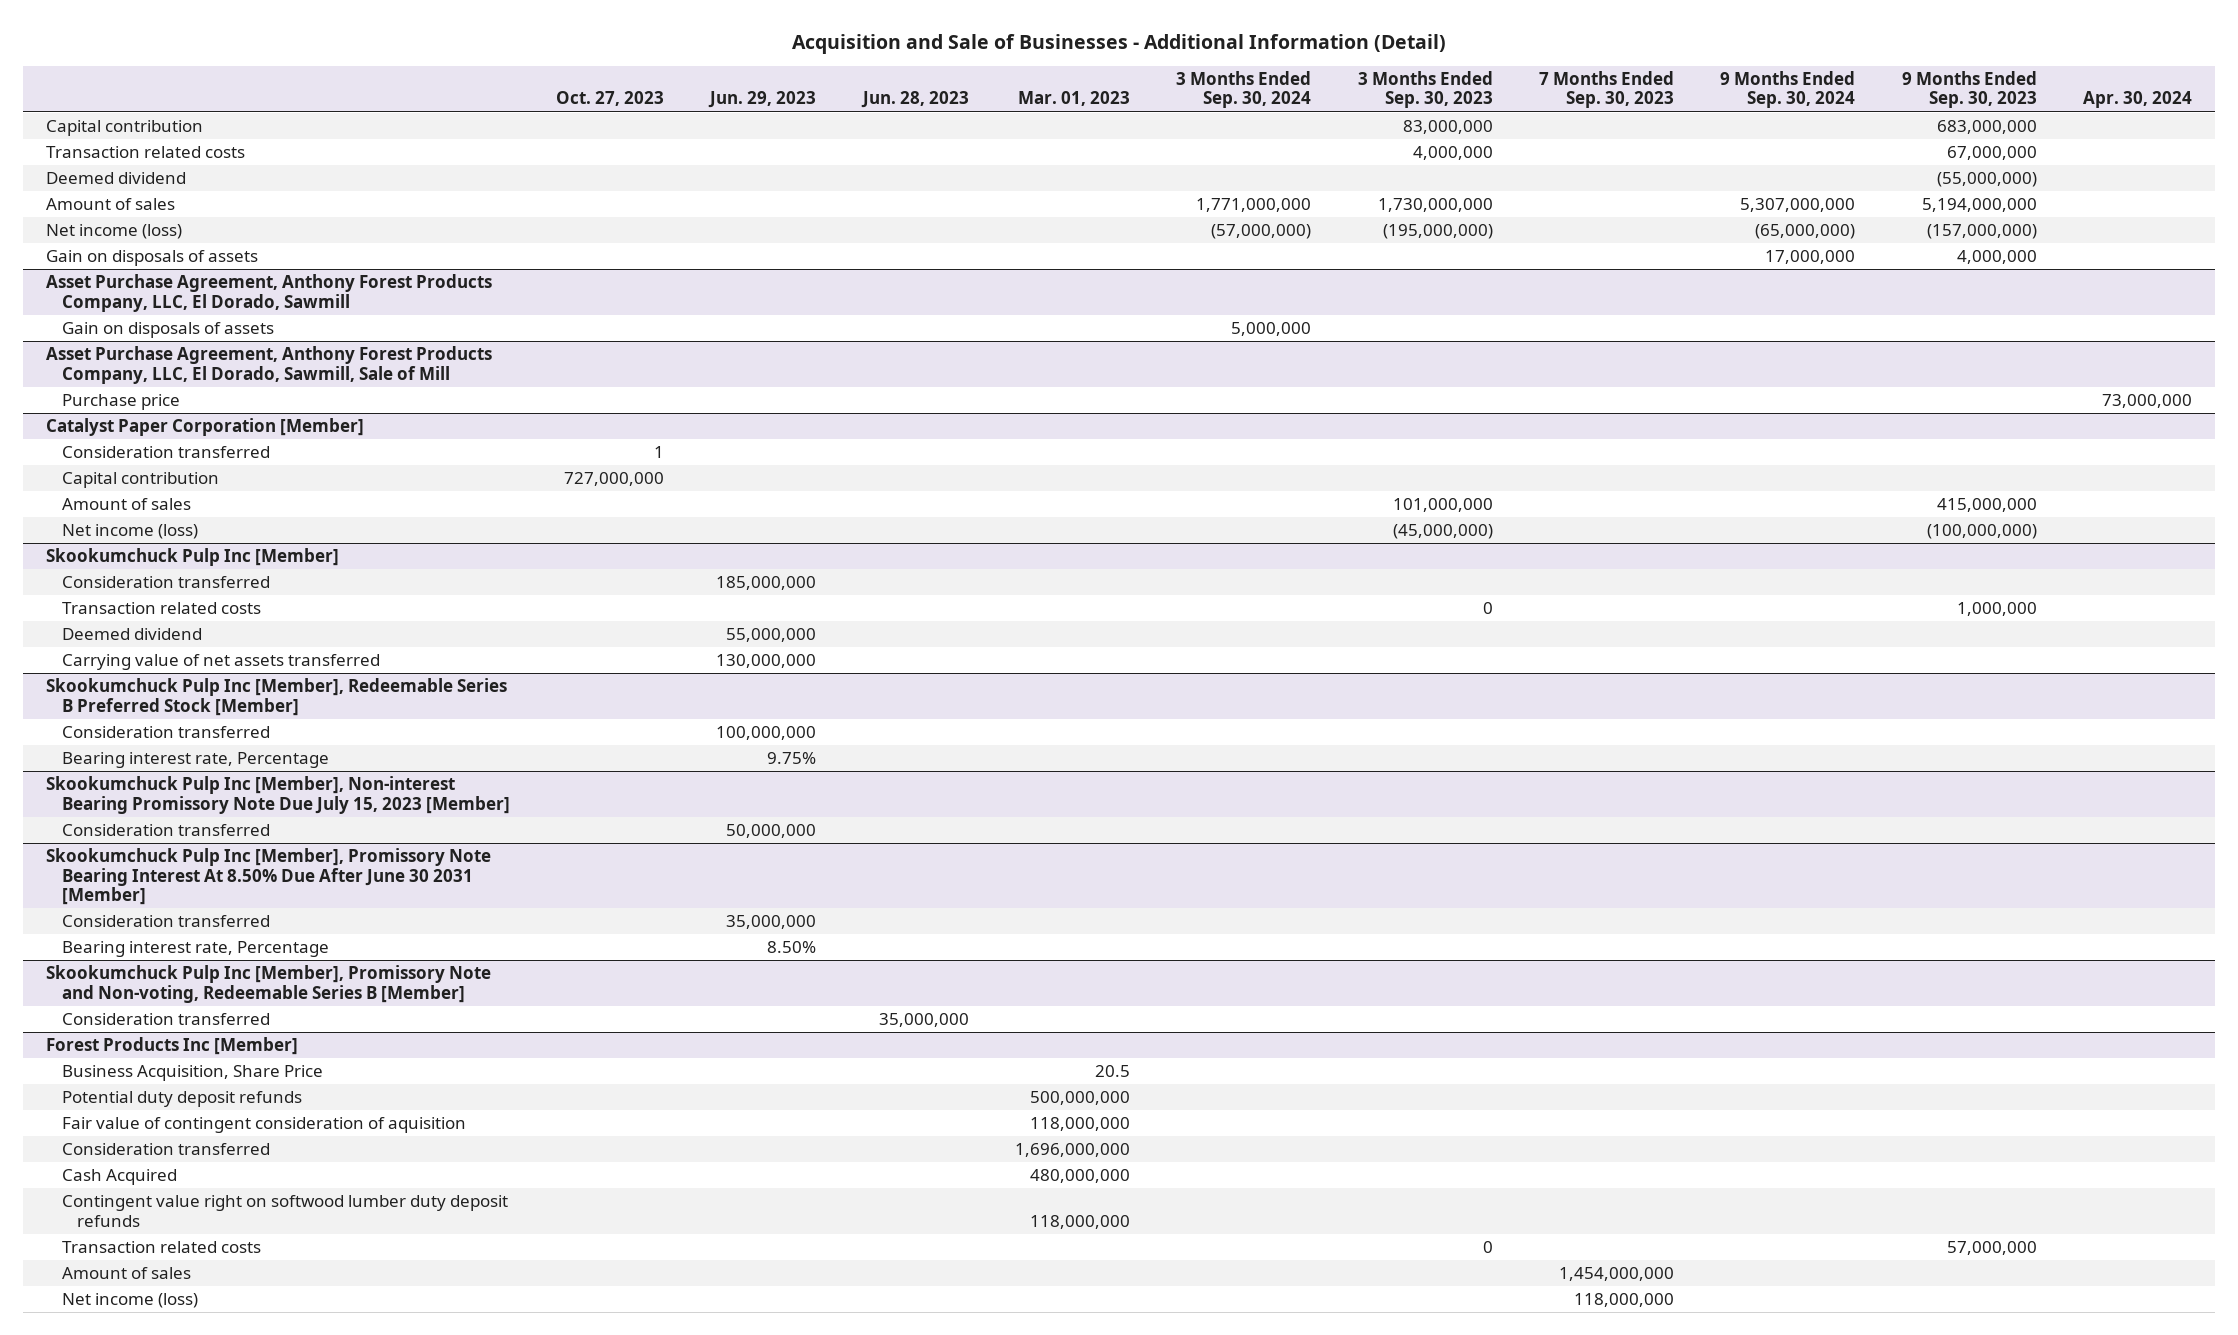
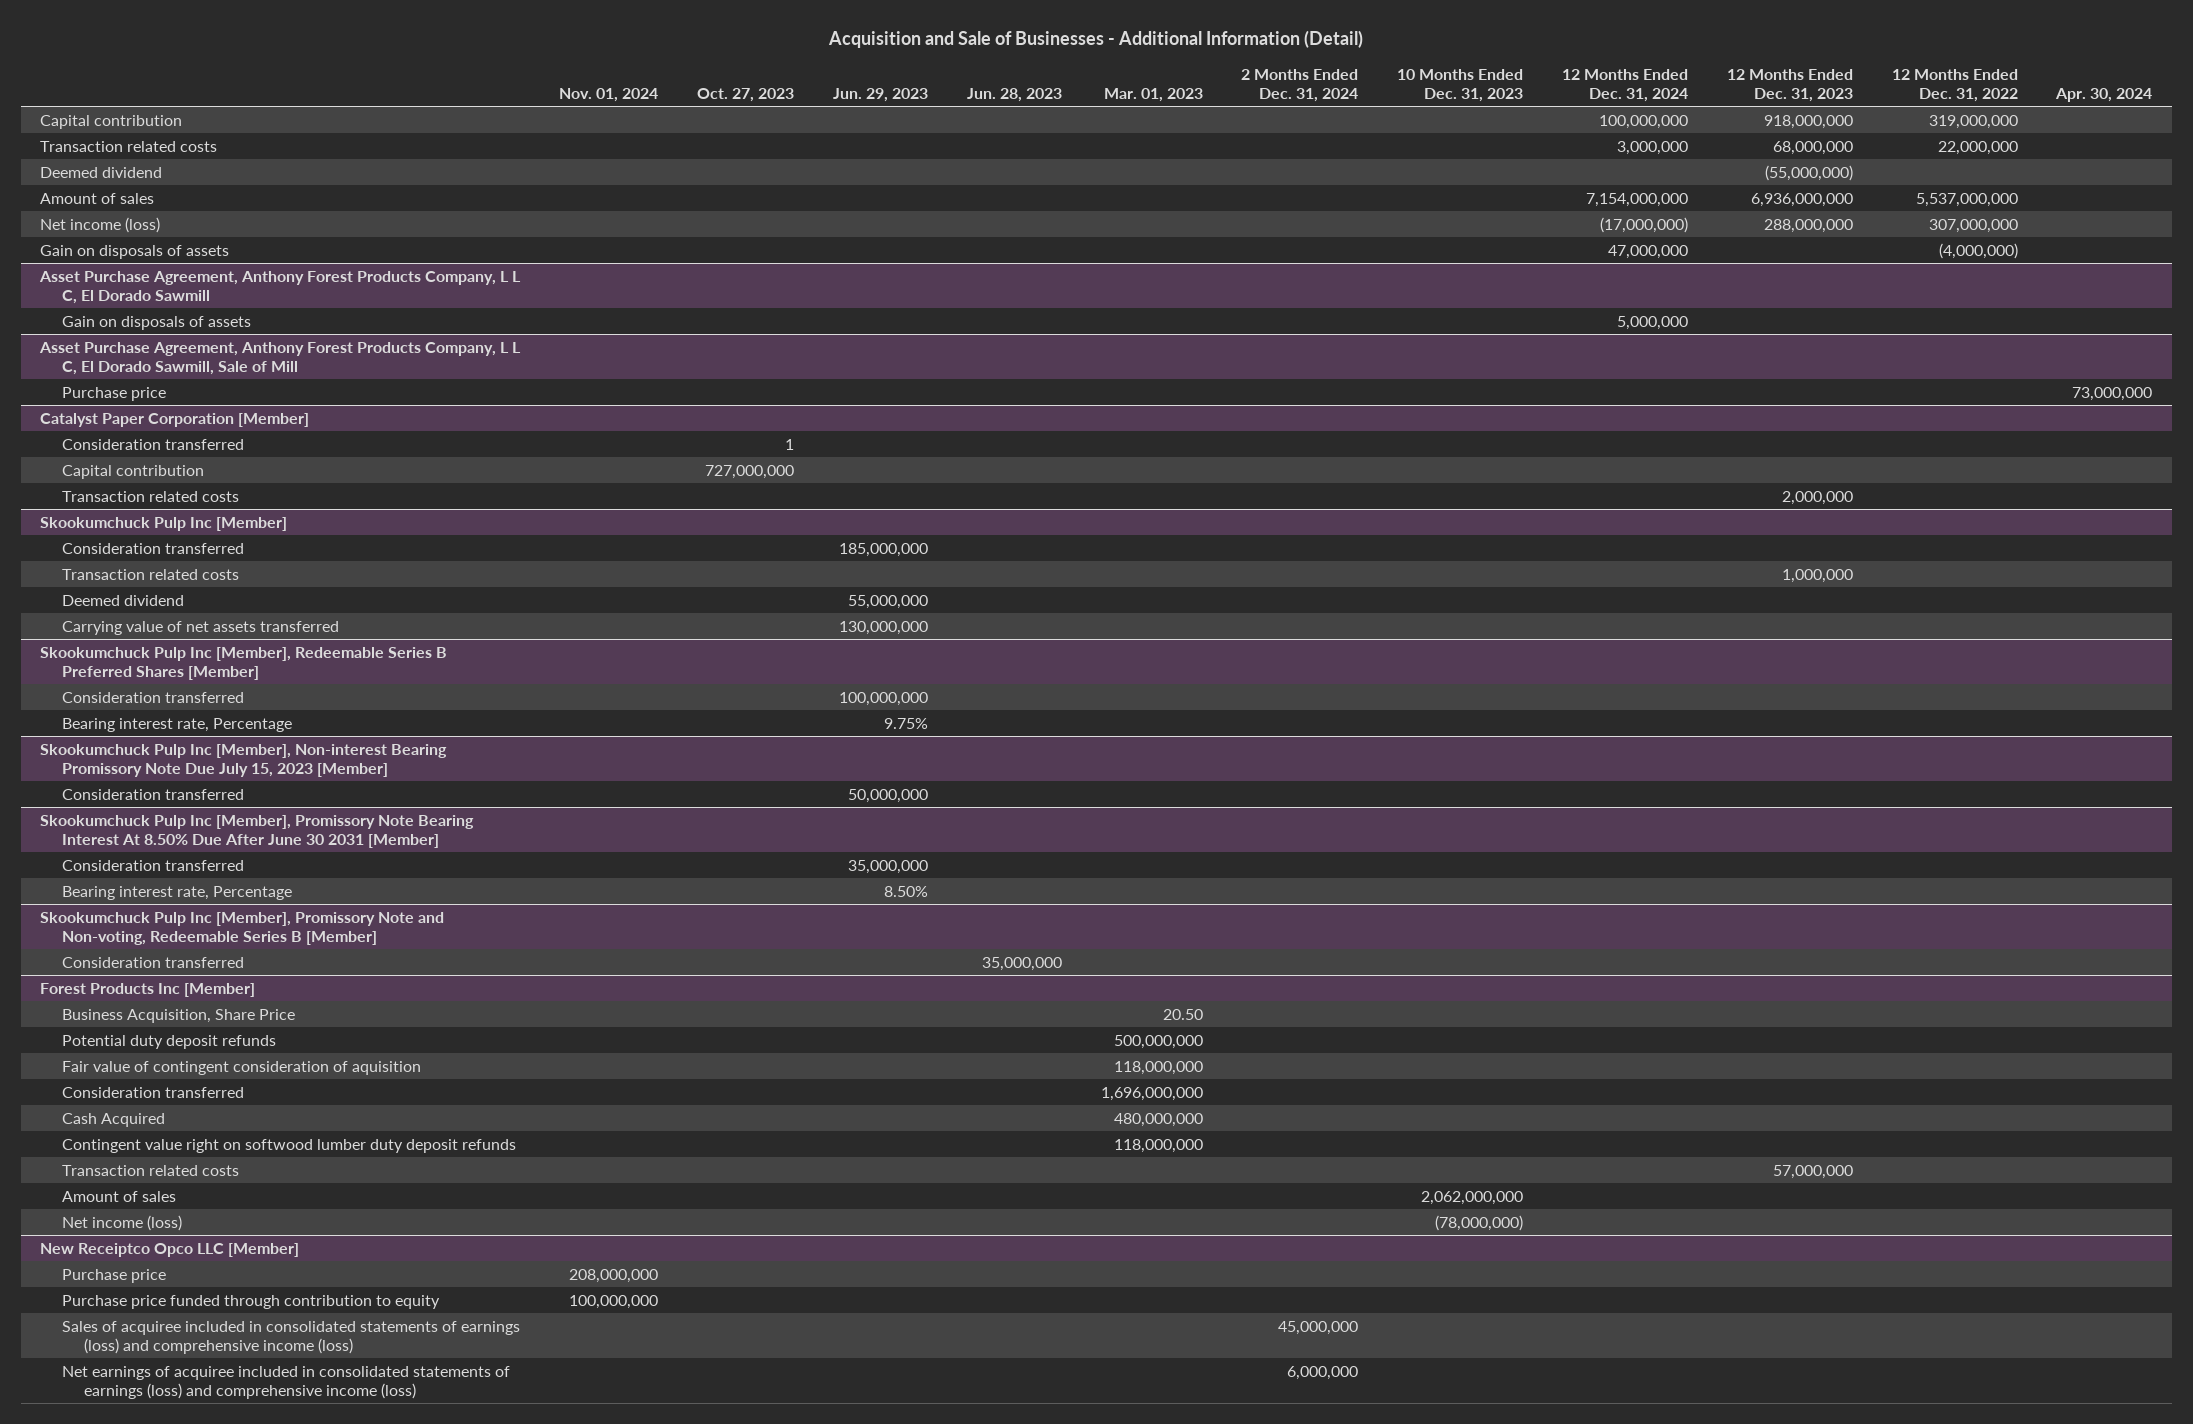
[1176,71,1312,109] 3 Months Ended Sep. 30, 2024 -> none
[1357,71,1493,109] 3 Months Ended Sep. 30, 2023 -> none
[1539,71,1675,109] 7 Months Ended Sep. 30, 2023 -> none
[1720,71,1856,109] 9 Months Ended Sep. 30, 2024 -> none
[1901,71,2037,109] 9 Months Ended Sep. 30, 2023 -> none
none -> [559,87,659,102] Nov. 01, 2024
none -> [1241,68,1359,102] 2 Months Ended Dec. 31, 2024
none -> [1397,68,1524,102] 10 Months Ended Dec. 31, 2023
none -> [1562,68,1689,102] 12 Months Ended Dec. 31, 2024
none -> [1726,68,1853,102] 12 Months Ended Dec. 31, 2023
none -> [1891,68,2018,102] 12 Months Ended Dec. 31, 2022
[46,274,493,312] Asset Purchase Agreement, Anthony Forest Products Company, LLC, El Dorado, Sawmill -> [39,270,522,304] Asset Purchase Agreement, Anthony Forest Products Company, L L C, El Dorado Sawmill
[46,346,493,384] Asset Purchase Agreement, Anthony Forest Products Company, LLC, El Dorado, Sawmill, Sale of Mill -> [39,341,522,375] Asset Purchase Agreement, Anthony Forest Products Company, L L C, El Dorado Sawmill, Sale of Mill
[61,498,191,511] Amount of sales -> none
[61,524,198,540] Net income (loss) -> none
none -> [62,490,240,502] Transaction related costs
[46,678,508,716] Skookumchuck Pulp Inc [Member], Redeemable Series B Preferred Stock [Member] -> [40,646,448,680] Skookumchuck Pulp Inc [Member], Redeemable Series B Preferred Shares [Member]
[1095,1065,1131,1078] 20.5 -> [1162,1008,1203,1020] 20.50
none -> [40,1242,300,1257] New Receiptco Opco LLC [Member]
none -> [62,1268,167,1283] Purchase price
none -> [62,1294,441,1309] Purchase price funded through contribution to equity
none -> [62,1320,521,1354] Sales of acquiree included in consolidated statements of earnings (loss) and comprehensive income (loss)
none -> [62,1365,511,1399] Net earnings of acquiree included in consolidated statements of earnings (loss) and comprehensive income (loss)

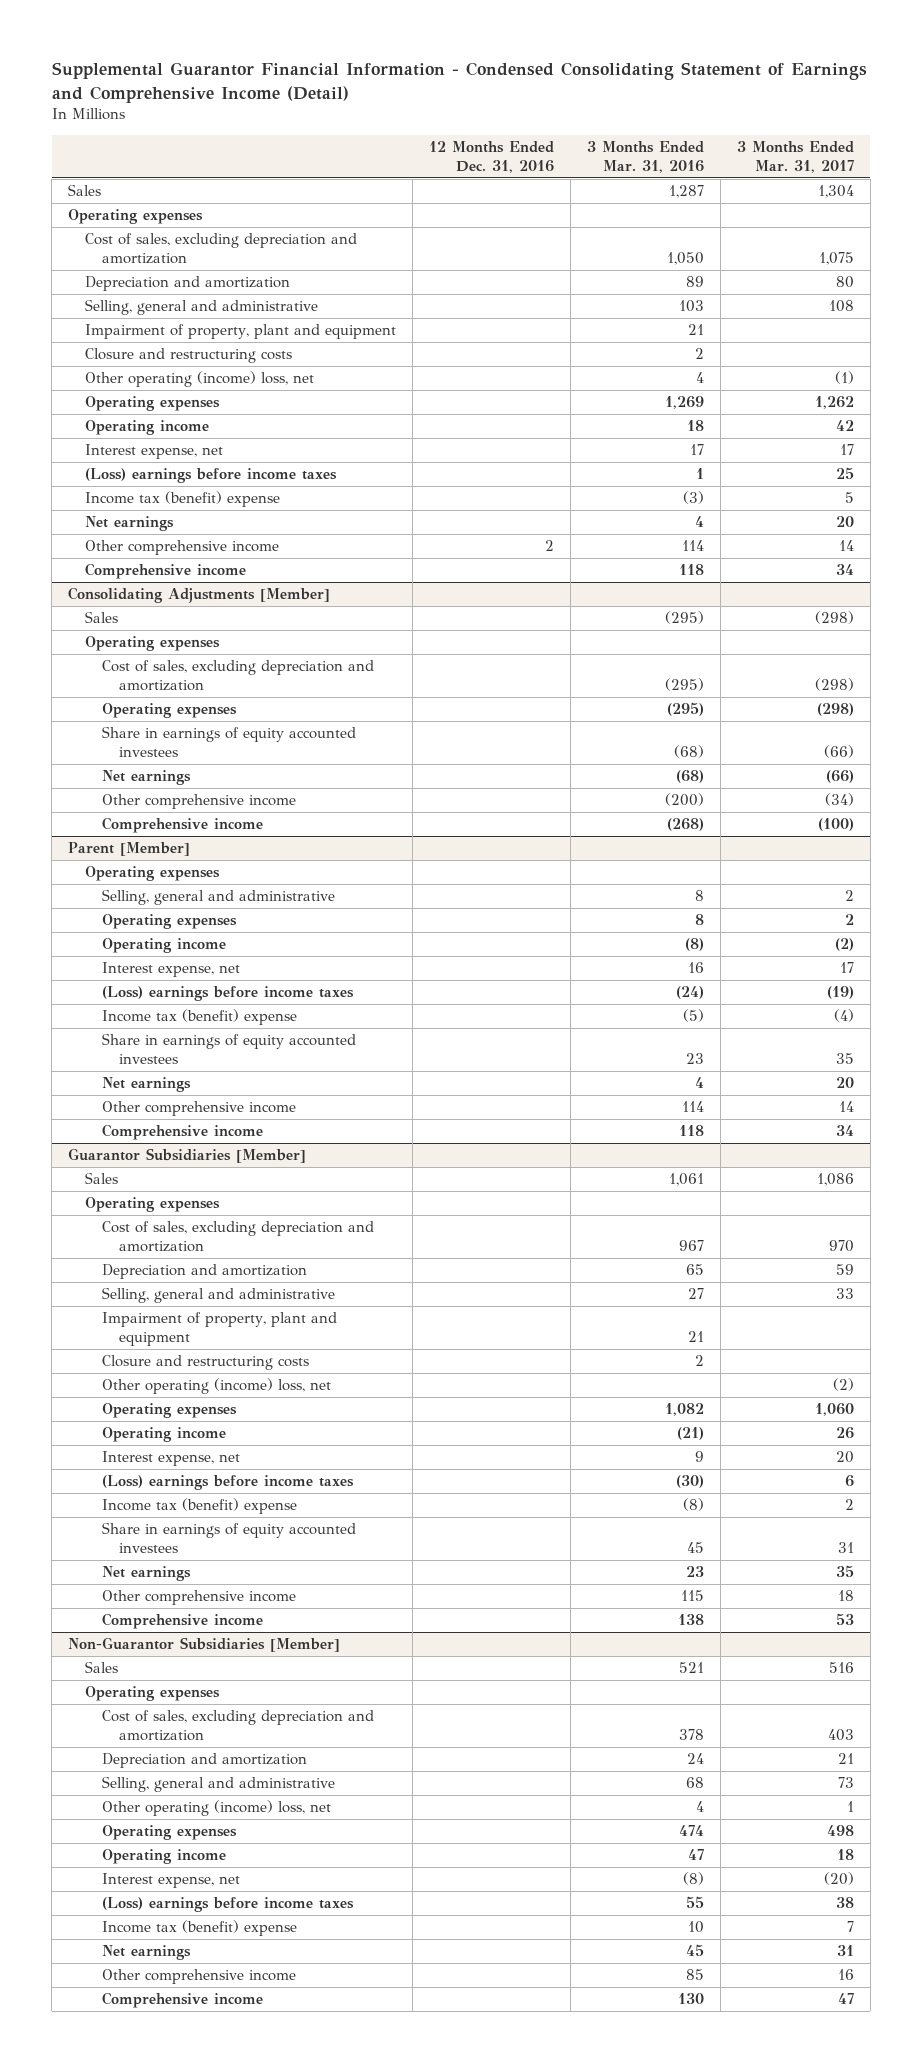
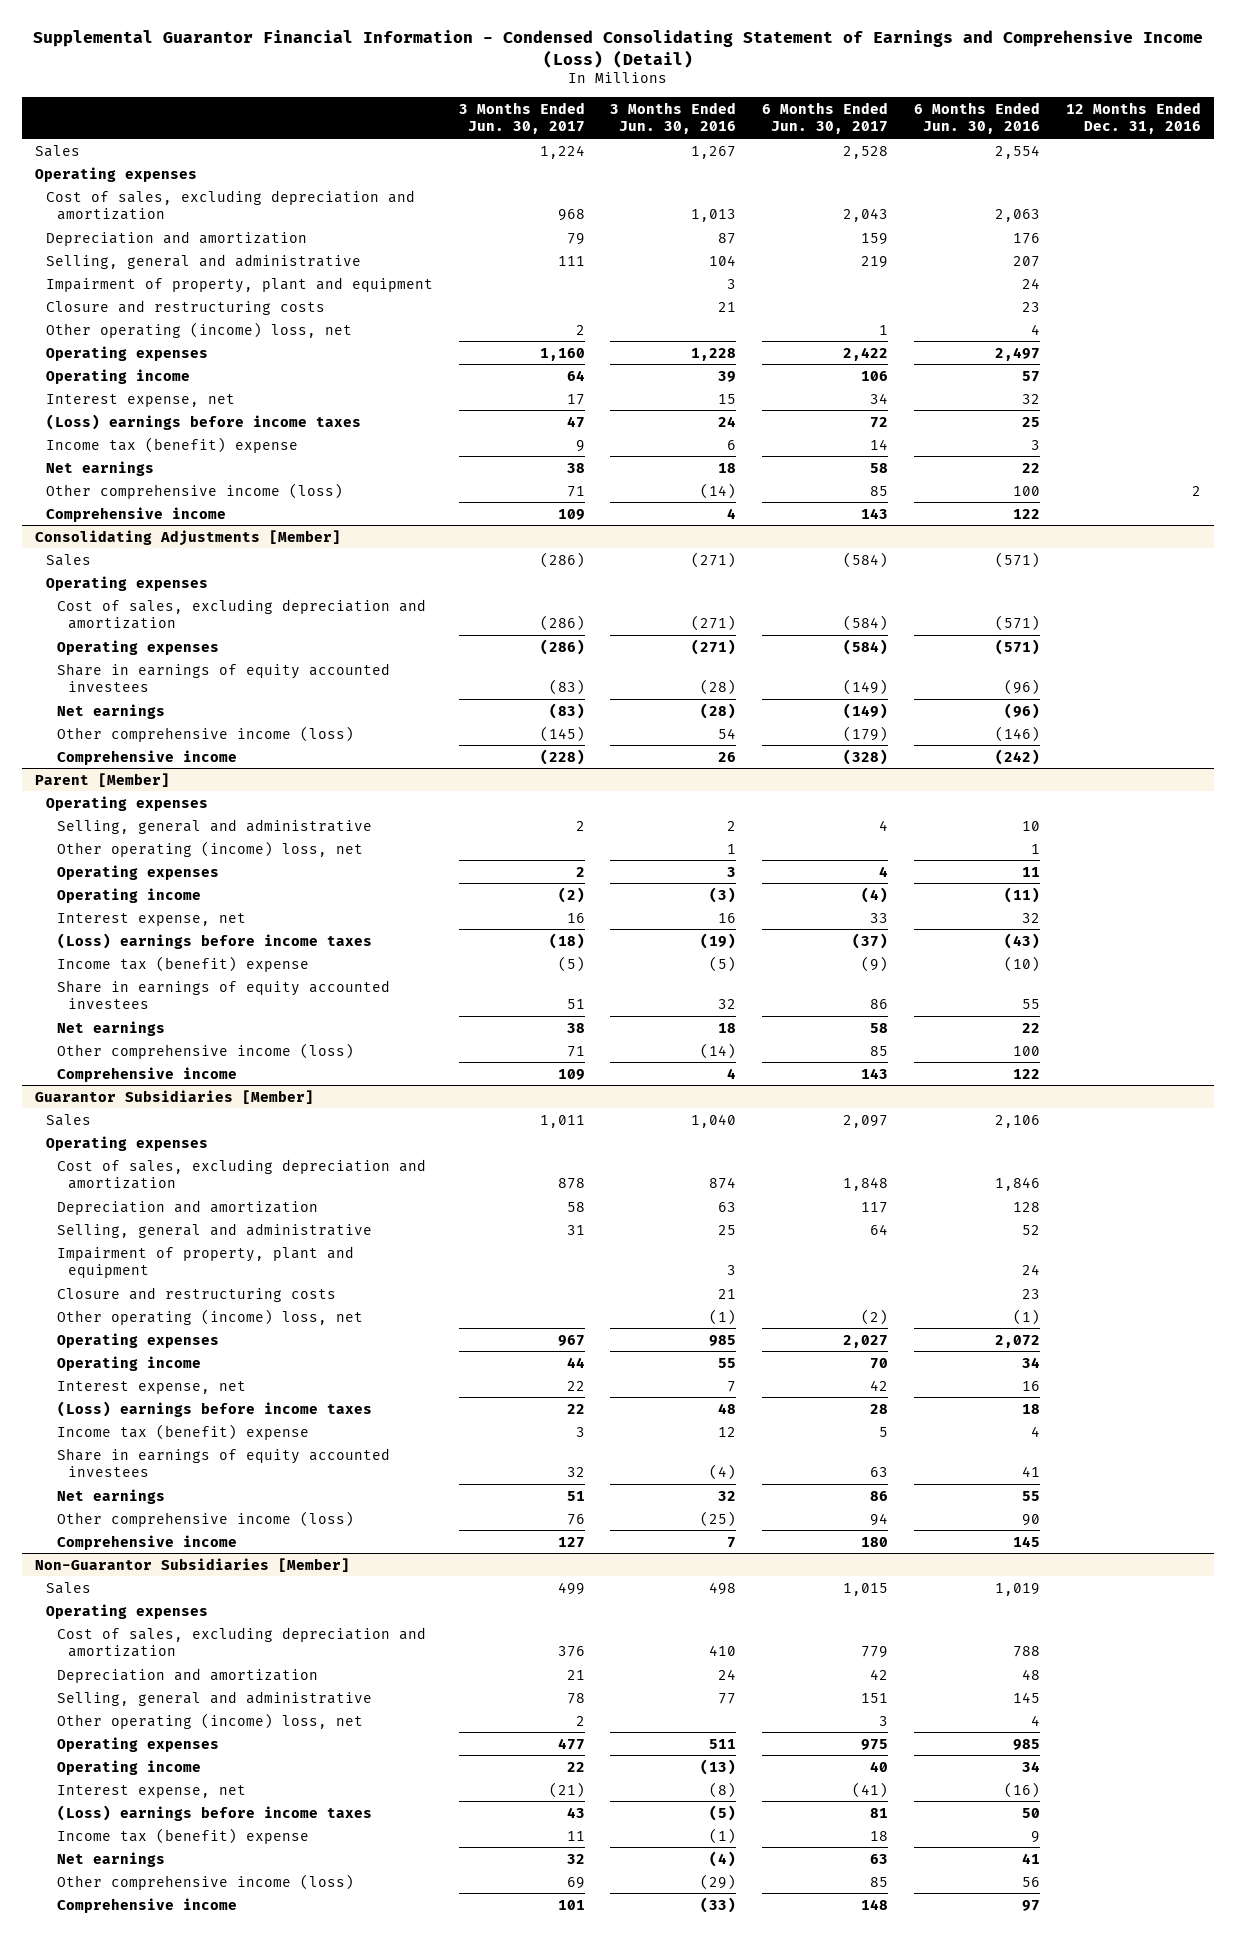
[51,62,867,103] Supplemental Guarantor Financial Information - Condensed Consolidating Statement of Earnings and Comprehensive Income (Detail) -> [32,30,1203,68] Supplemental Guarantor Financial Information - Condensed Consolidating Statement of Earnings and Comprehensive Income (Loss) (Detail)
[586,140,704,174] 3 Months Ended Mar. 31, 2016 -> none
[736,140,854,174] 3 Months Ended Mar. 31, 2017 -> none
none -> [458,101,585,135] 3 Months Ended Jun. 30, 2017
none -> [610,101,737,135] 3 Months Ended Jun. 30, 2016
none -> [762,101,889,135] 6 Months Ended Jun. 30, 2017
none -> [914,101,1041,135] 6 Months Ended Jun. 30, 2016
[84,540,279,556] Other comprehensive income -> [45,482,343,499] Other comprehensive income (loss)
[101,794,296,810] Other comprehensive income -> [56,725,354,742] Other comprehensive income (loss)
none -> [56,840,363,857] Other operating (income) loss, net
[101,1101,296,1117] Other comprehensive income -> [56,1042,354,1059] Other comprehensive income (loss)
[101,1590,296,1606] Other comprehensive income -> [56,1510,354,1527] Other comprehensive income (loss)
[101,1969,296,1985] Other comprehensive income -> [56,1873,354,1890] Other comprehensive income (loss)

